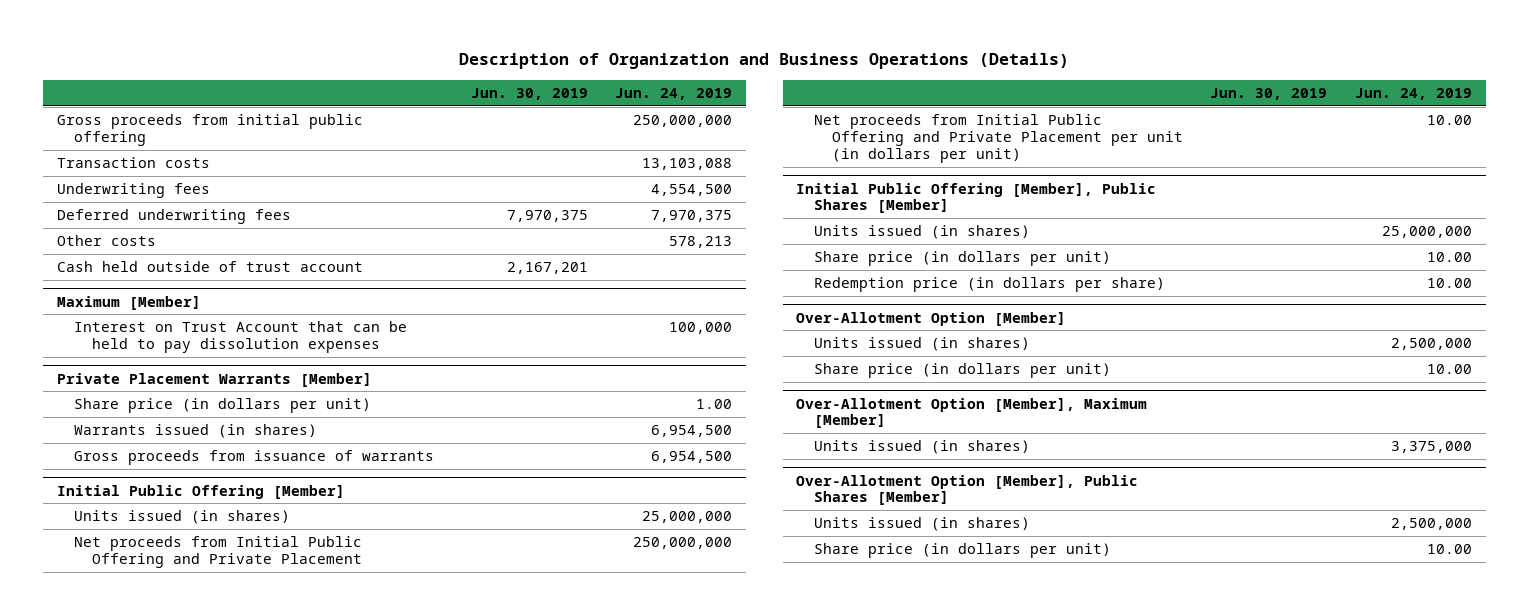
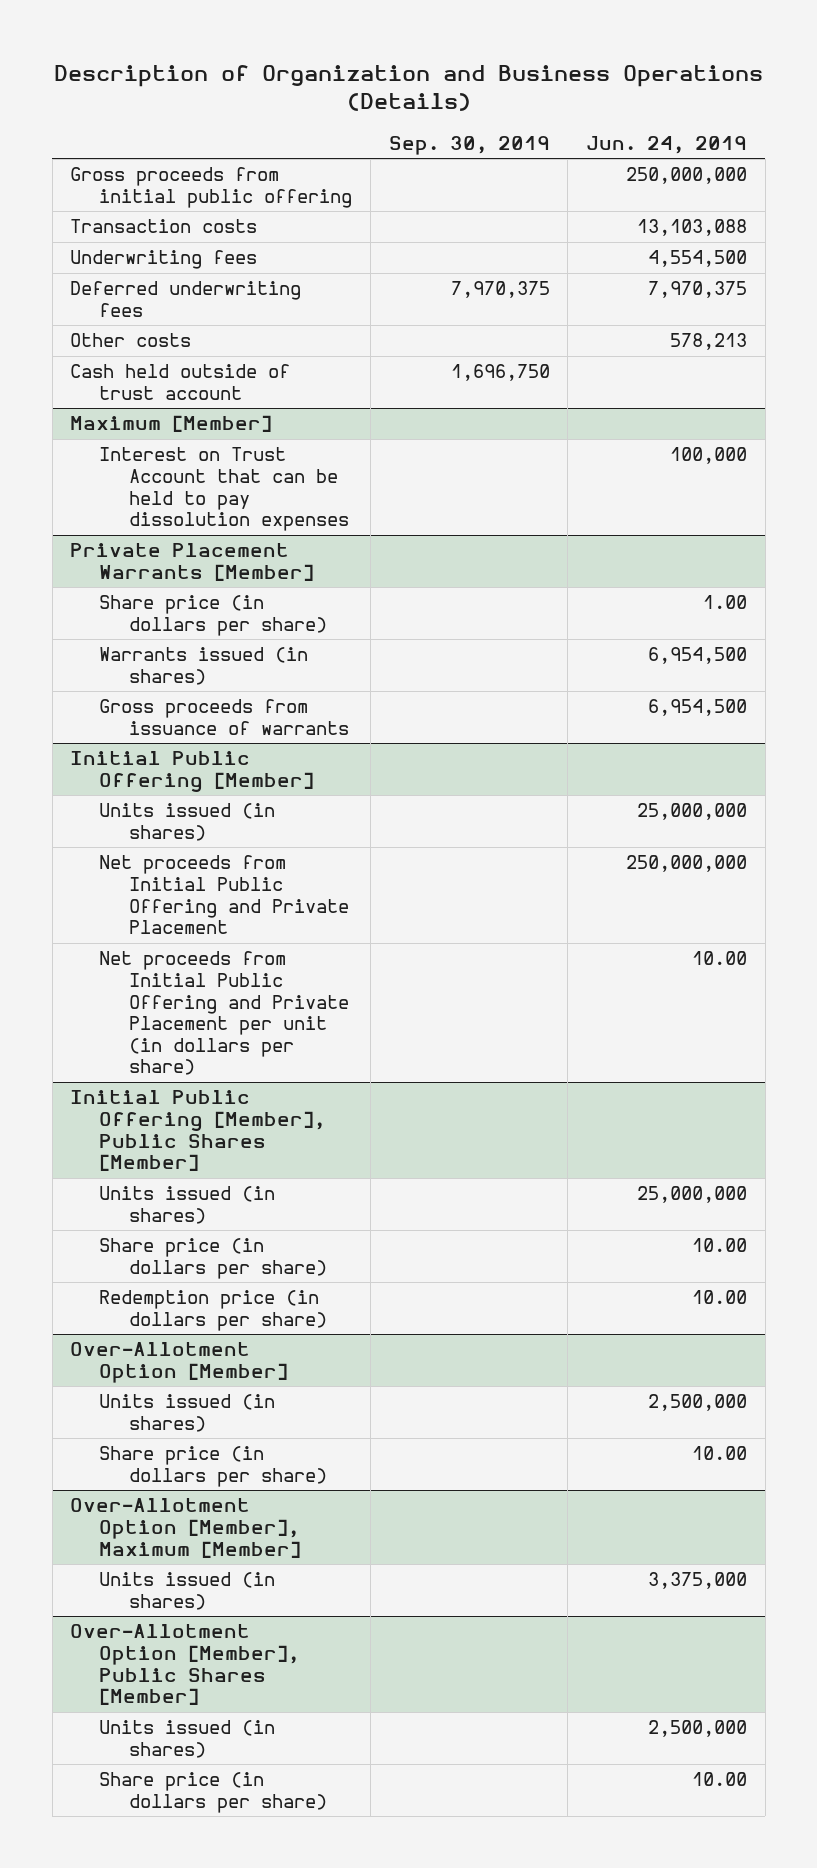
[470,88,588,101] Jun. 30, 2019 -> none
none -> [388,136,550,156] Sep. 30, 2019
[74,398,372,414] Share price (in dollars per unit) -> [99,595,327,636] Share price (in dollars per share)
[814,114,1183,163] Net proceeds from Initial Public Offering and Private Placement per unit (in dollars per unit) -> [99,951,349,1076] Net proceeds from Initial Public Offering and Private Placement per unit (in dollars per share)
[814,251,1112,267] Share price (in dollars per unit) -> [99,1238,327,1279] Share price (in dollars per share)
[814,363,1112,379] Share price (in dollars per unit) -> [99,1446,327,1487] Share price (in dollars per share)
[814,543,1112,559] Share price (in dollars per unit) -> [99,1772,327,1813] Share price (in dollars per share)

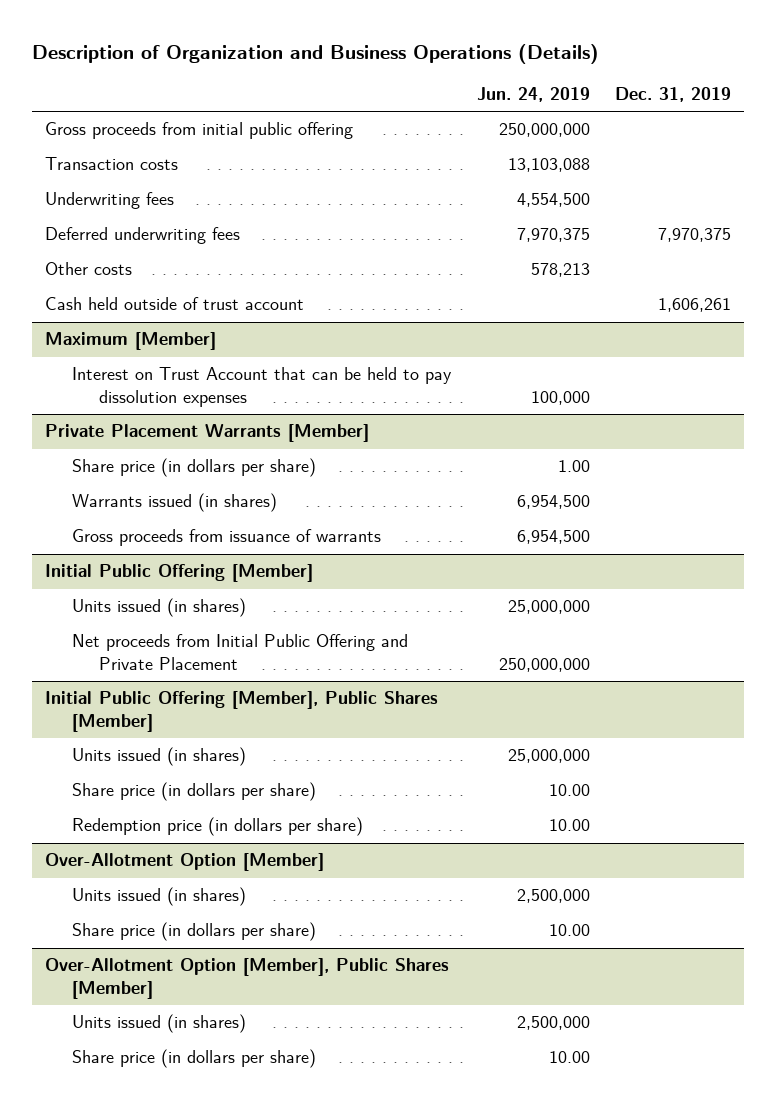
[388,136,550,156] Sep. 30, 2019 -> none
none -> [615,86,732,102] Dec. 31, 2019
[99,951,349,1076] Net proceeds from Initial Public Offering and Private Placement per unit (in dollars per share) -> none
[70,1498,302,1558] Over-Allotment Option [Member], Maximum [Member] -> none
[99,1572,276,1610] Units issued (in shares) -> none

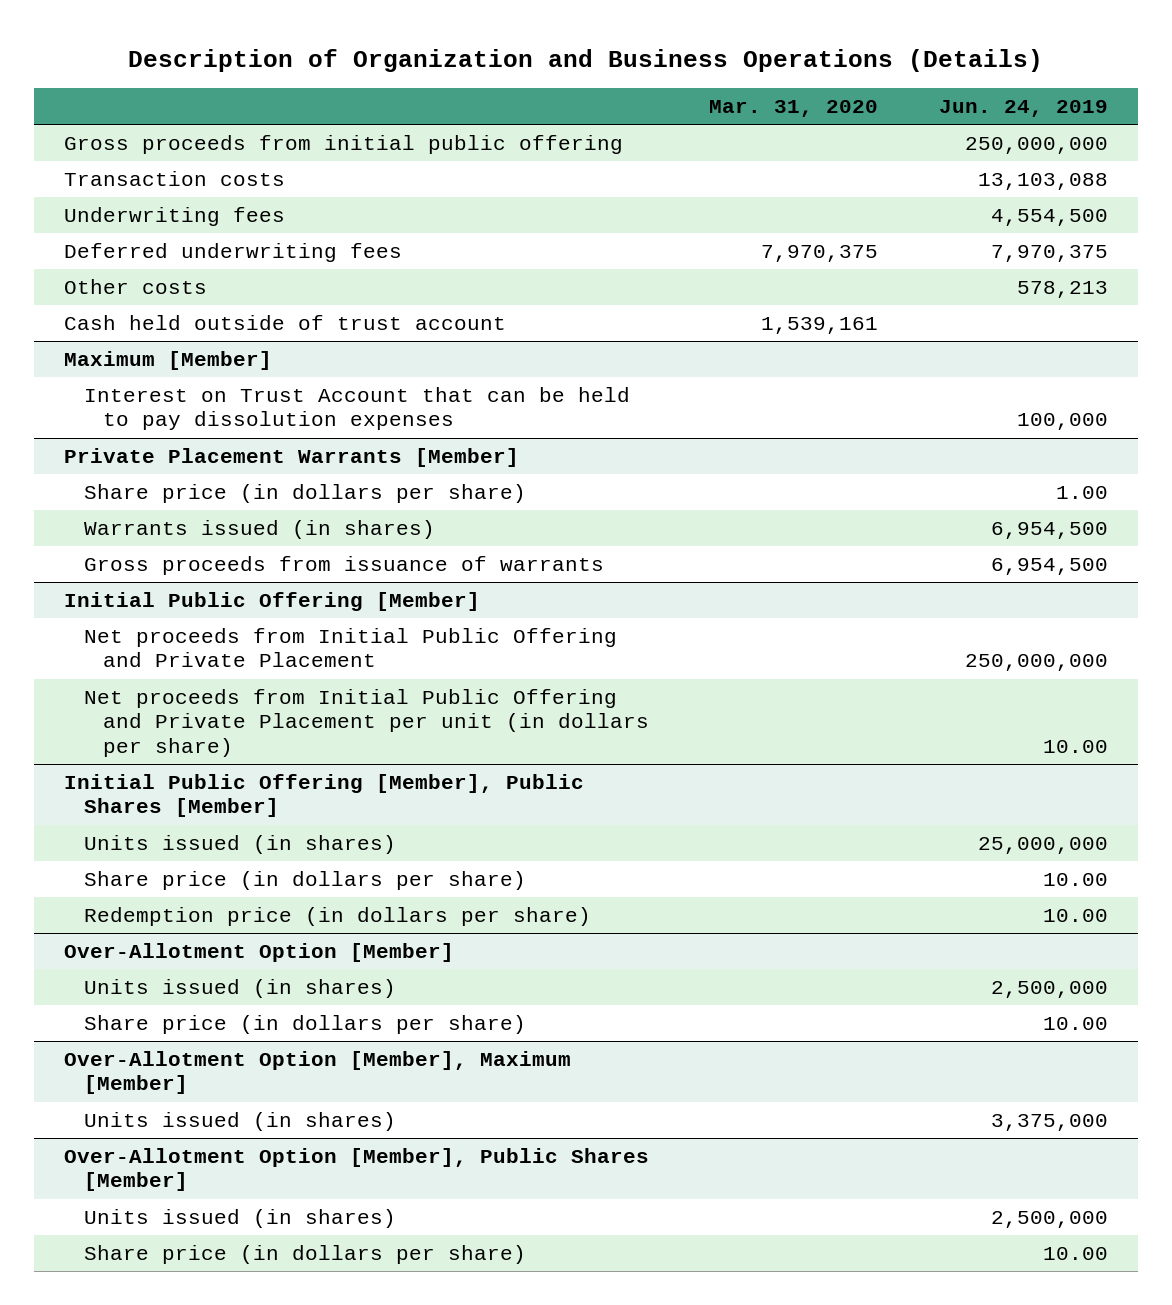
[615,86,732,102] Dec. 31, 2019 -> none
none -> [709,100,879,118] Mar. 31, 2020
[72,598,247,618] Units issued (in shares) -> none
none -> [83,689,649,757] Net proceeds from Initial Public Offering and Private Placement per unit (in dollars per share)
none -> [64,1051,572,1095] Over-Allotment Option [Member], Maximum [Member]
none -> [83,1112,396,1132] Units issued (in shares)

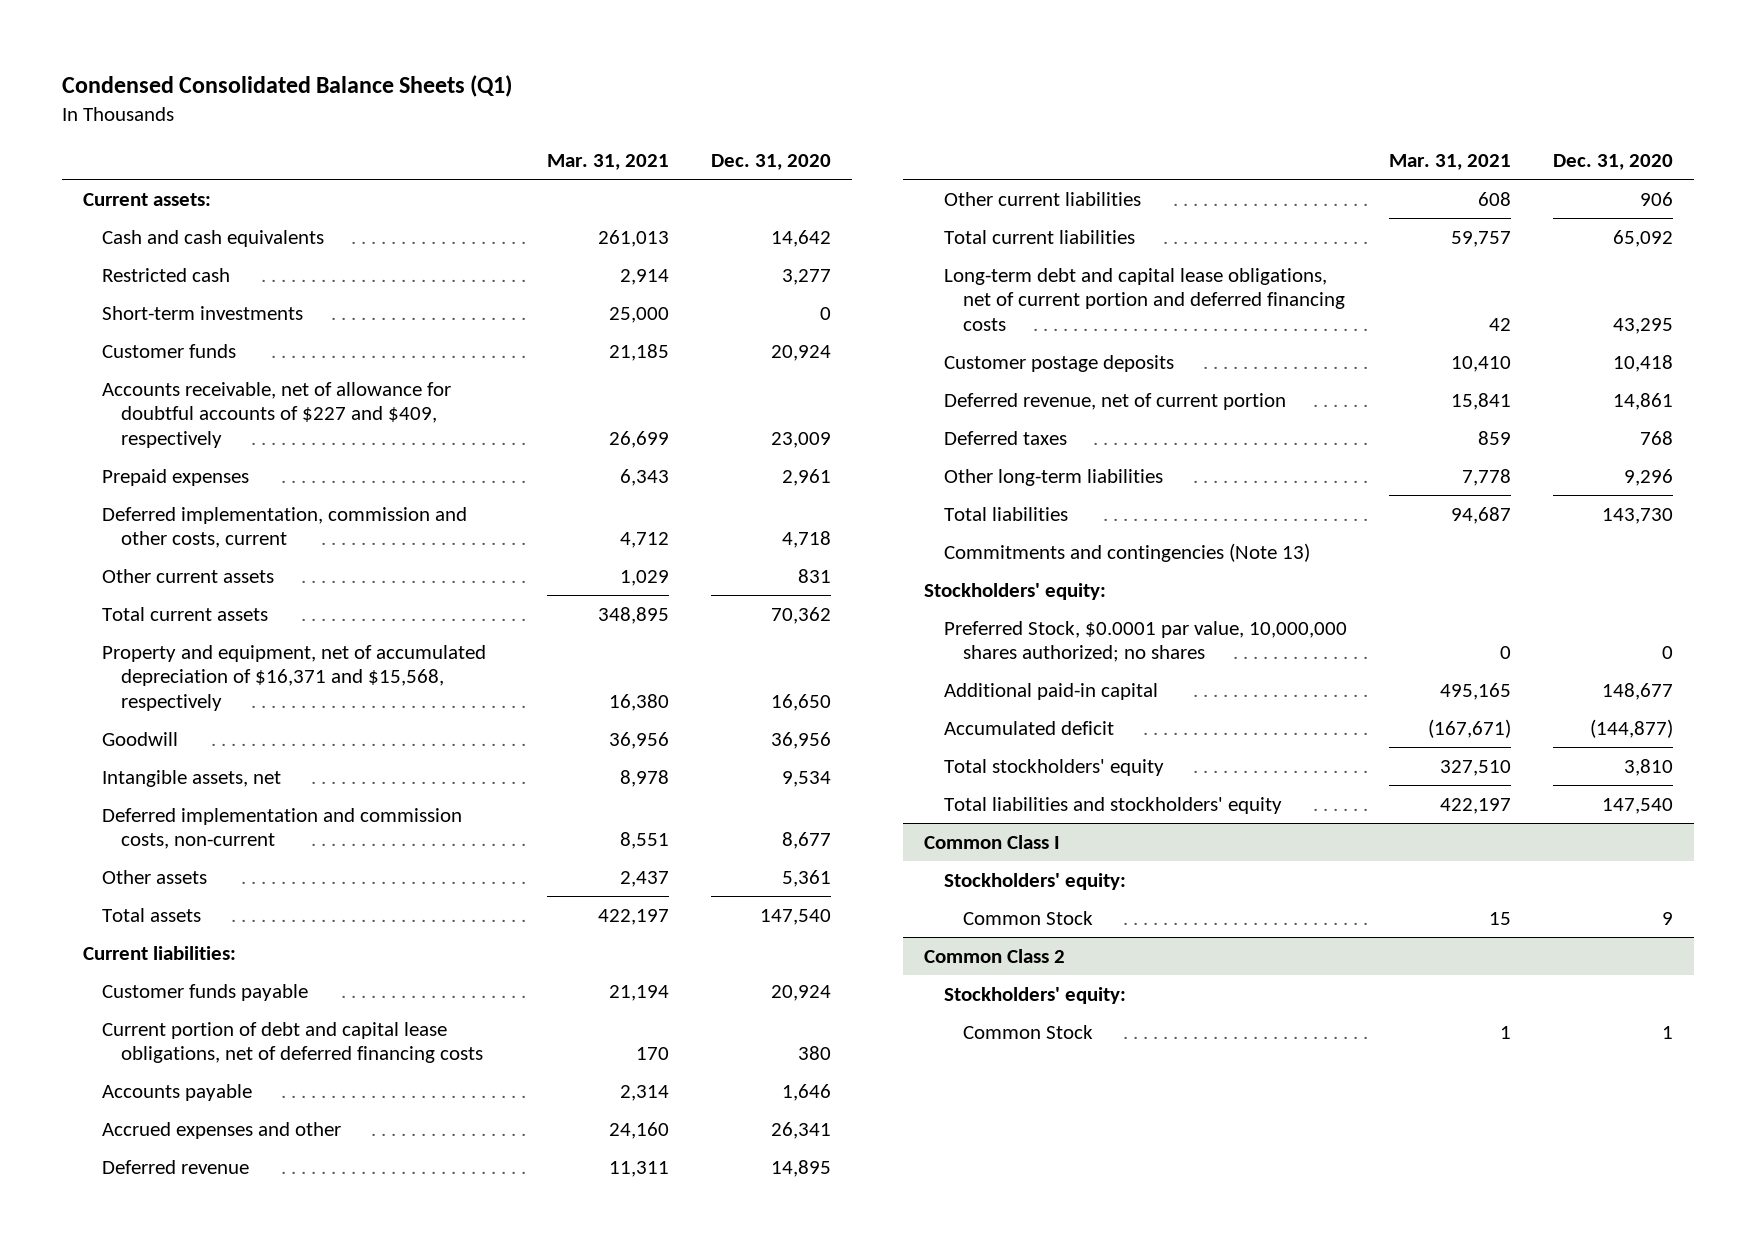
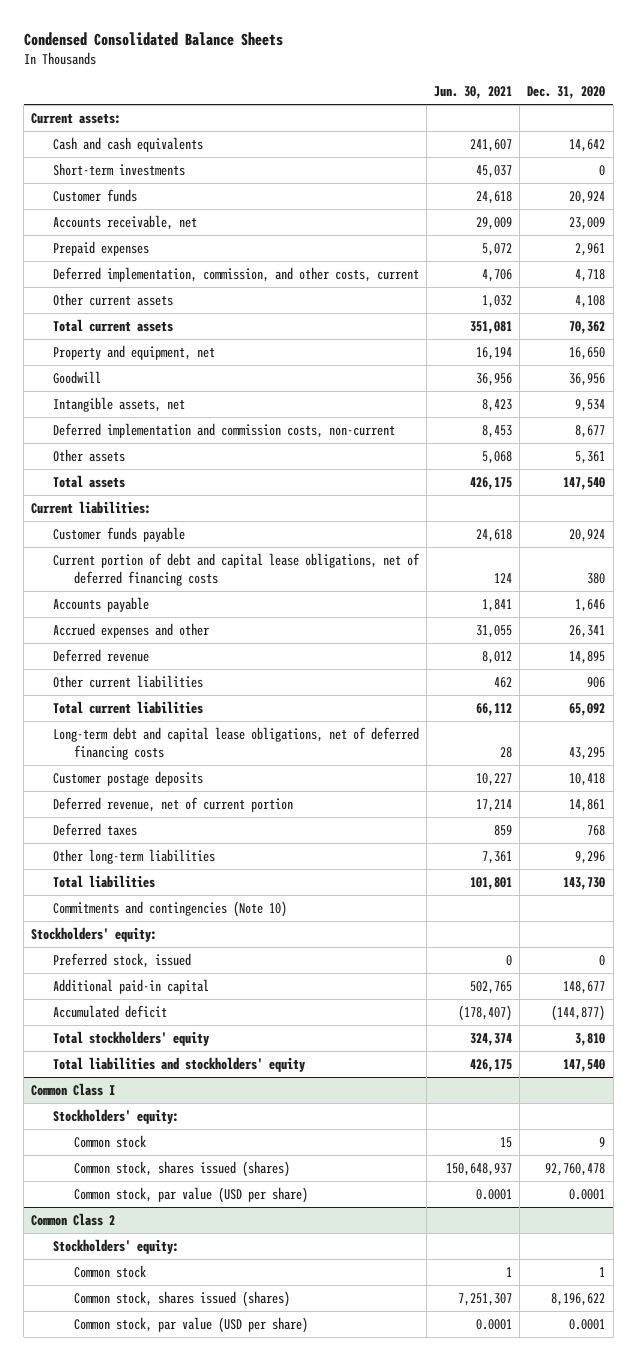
[61,75,512,98] Condensed Consolidated Balance Sheets (Q1) -> [23,32,283,47] Condensed Consolidated Balance Sheets
[547,153,670,170] Mar. 31, 2021 -> none
none -> [434,86,513,100] Jun. 30, 2021
[101,267,230,282] Restricted cash -> none
[101,381,451,448] Accounts receivable, net of allowance for doubtful accounts of $227 and $409, respectively -> [52,214,197,230] Accounts receivable, net
[101,506,467,549] Deferred implementation, commission and other costs, current -> [52,266,419,282] Deferred implementation, commission, and other costs, current
[798,568,832,583] 831 -> [575,294,606,308] 4,108
[101,644,486,711] Property and equipment, net of accumulated depreciation of $16,371 and $15,568, respectively -> [52,344,215,360] Property and equipment, net
[943,267,1346,331] Long-term debt and capital lease obligations, net of current portion and deferred financing costs -> [52,726,419,760] Long-term debt and capital lease obligations, net of deferred financing costs
[943,542,1310,562] Commitments and contingencies (Note 13) -> [52,900,287,917] Commitments and contingencies (Note 10)
[943,620,1347,663] Preferred Stock, $0.0001 par value, 10,000,000 shares authorized; no shares -> [52,952,191,968] Preferred stock, issued
[963,910,1094,925] Common Stock -> [73,1134,146,1148] Common stock
none -> [73,1160,290,1177] Common stock, shares issued (shares)
none -> [73,1186,308,1203] Common stock, par value (USD per share)
[963,1024,1094,1039] Common Stock -> [73,1264,146,1278] Common stock
none -> [73,1290,290,1307] Common stock, shares issued (shares)
none -> [73,1316,308,1333] Common stock, par value (USD per share)

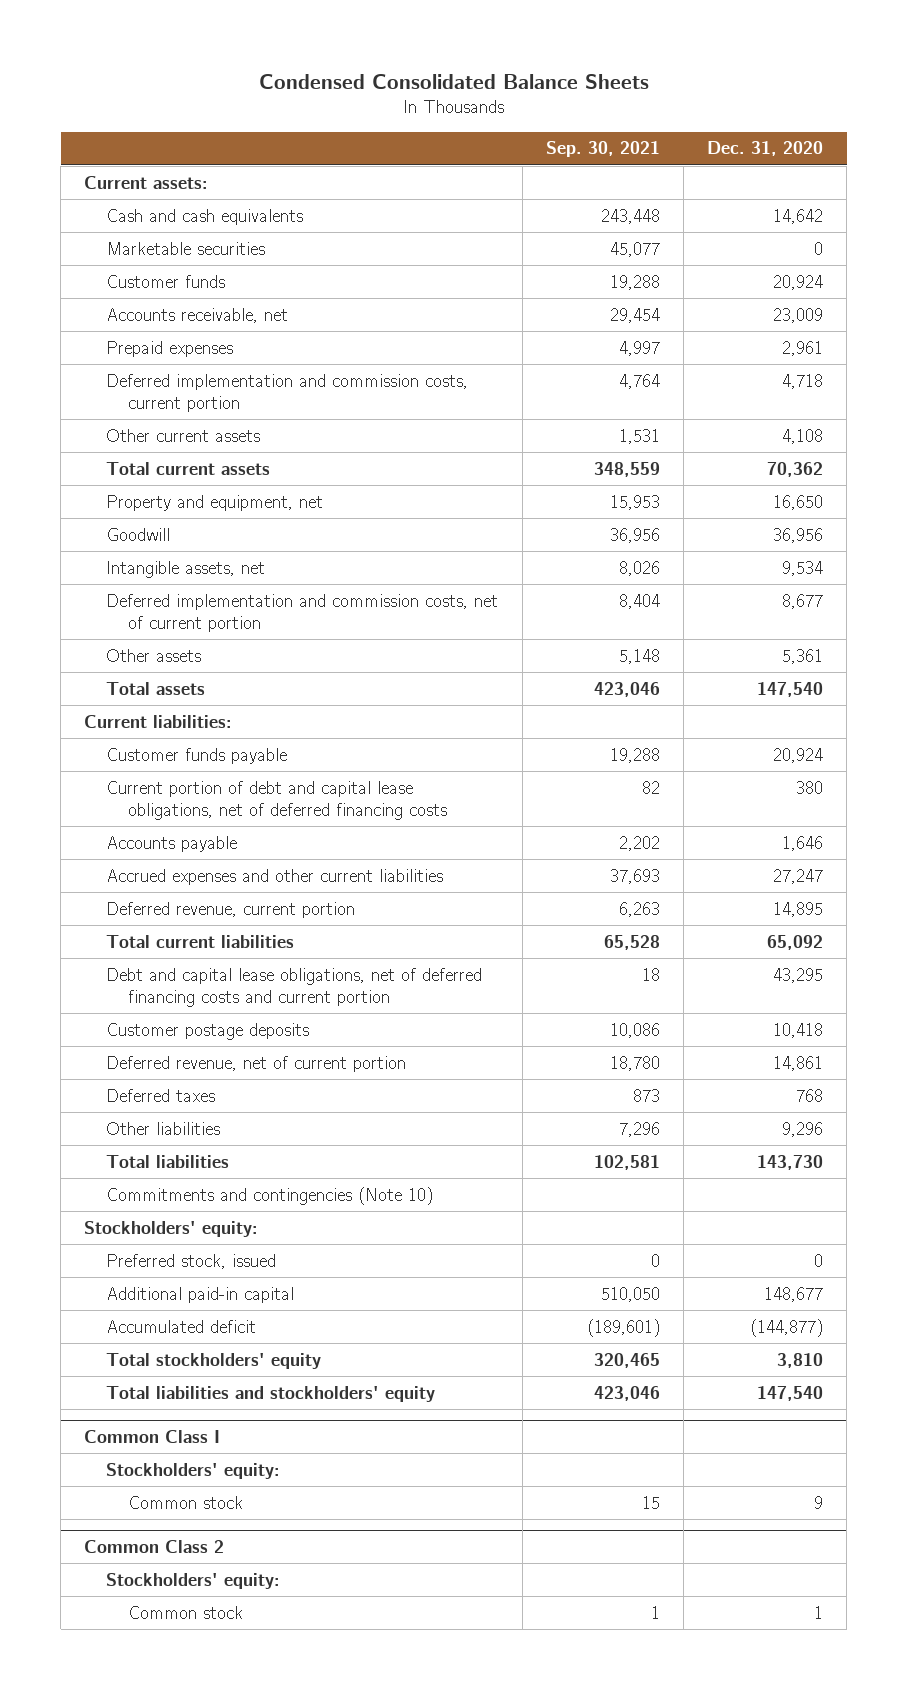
[434,86,513,100] Jun. 30, 2021 -> none
none -> [545,141,660,158] Sep. 30, 2021
[52,162,185,176] Short-term investments -> none
none -> [106,241,266,255] Marketable securities
[52,266,419,282] Deferred implementation, commission, and other costs, current -> [106,373,469,413] Deferred implementation and commission costs, current portion
[52,422,395,438] Deferred implementation and commission costs, non-current -> [106,593,499,633] Deferred implementation and commission costs, net of current portion
[52,674,203,688] Other current liabilities -> none
[52,622,209,638] Accrued expenses and other -> [106,868,444,885] Accrued expenses and other current liabilities
[569,624,606,638] 26,341 -> [773,868,824,884] 27,247
[52,648,149,662] Deferred revenue -> [106,901,356,918] Deferred revenue, current portion
[52,726,419,760] Long-term debt and capital lease obligations, net of deferred financing costs -> [106,967,483,1008] Debt and capital lease obligations, net of deferred financing costs and current portion
[52,848,215,864] Other long-term liabilities -> [106,1121,221,1135] Other liabilities
[73,1160,290,1177] Common stock, shares issued (shares) -> none
[73,1186,308,1203] Common stock, par value (USD per share) -> none
[73,1290,290,1307] Common stock, shares issued (shares) -> none
[73,1316,308,1333] Common stock, par value (USD per share) -> none

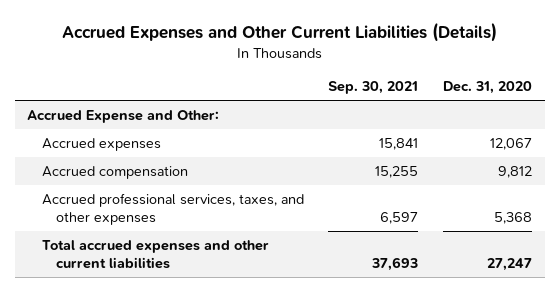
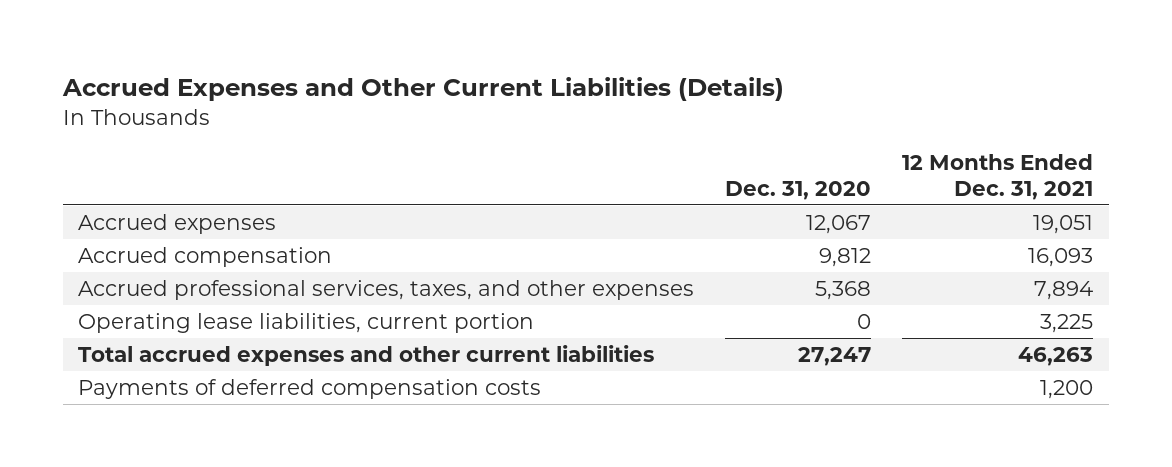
[328,81,419,95] Sep. 30, 2021 -> none
none -> [902,153,1094,200] 12 Months Ended Dec. 31, 2021
[27,110,220,124] Accrued Expense and Other: -> none
none -> [78,312,535,333] Operating lease liabilities, current portion
none -> [78,378,542,399] Payments of deferred compensation costs

